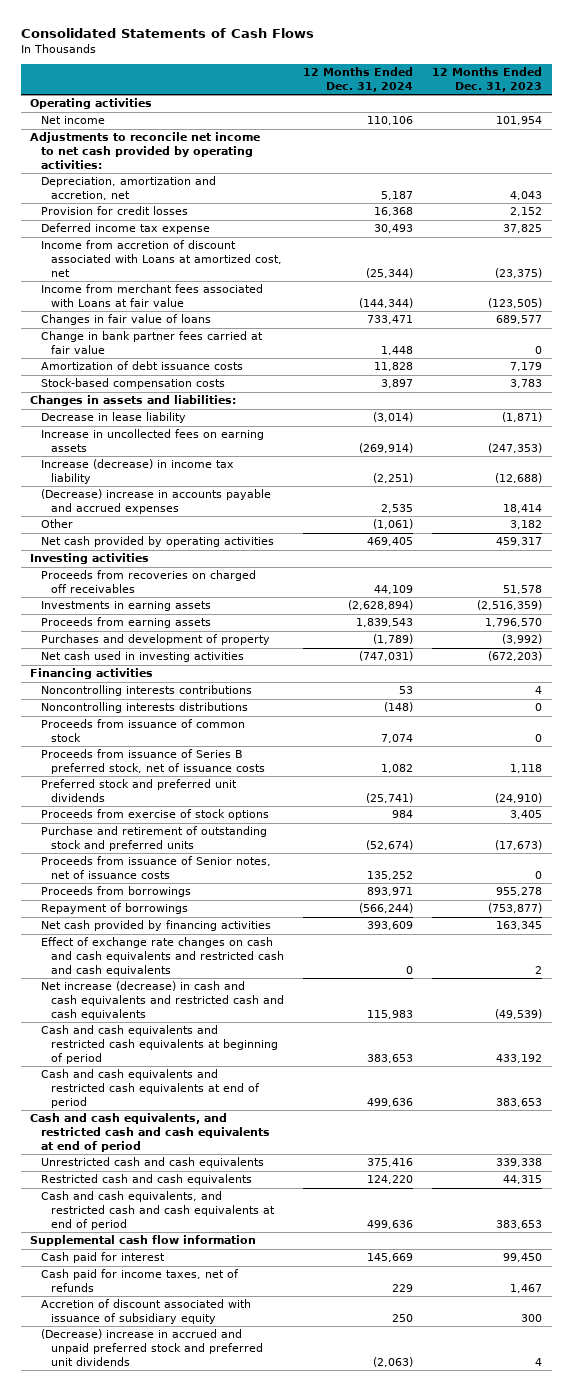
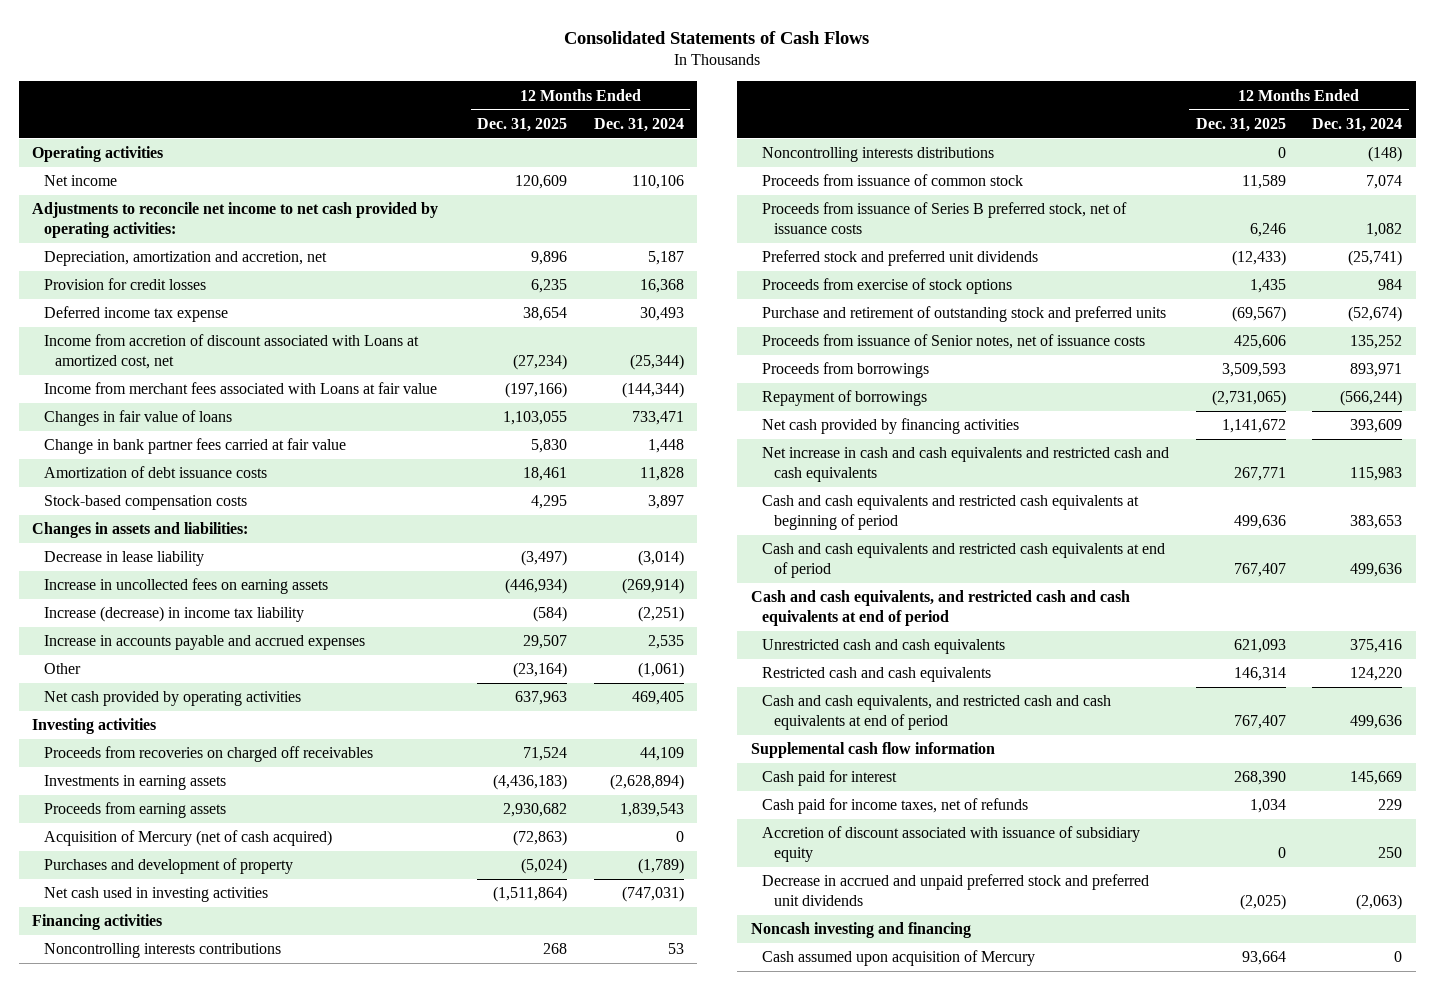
[432,67,543,93] 12 Months Ended Dec. 31, 2023 -> none
none -> [477,117,568,132] Dec. 31, 2025
[40,489,271,515] (Decrease) increase in accounts payable and accrued expenses -> [43,635,365,651] Increase in accounts payable and accrued expenses
none -> [43,830,332,847] Acquisition of Mercury (net of cash acquired)
[40,937,284,976] Effect of exchange rate changes on cash and cash equivalents and restricted cash and cash equivalents -> none
[40,981,284,1020] Net increase (decrease) in cash and cash equivalents and restricted cash and cash equivalents -> [762,447,1170,482] Net increase in cash and cash equivalents and restricted cash and cash equivalents
[40,1329,263,1366] (Decrease) increase in accrued and unpaid preferred stock and preferred unit dividends -> [762,874,1150,906] Decrease in accrued and unpaid preferred stock and preferred unit dividends
none -> [750,922,971,939] Noncash investing and financing
none -> [762,950,1036,967] Cash assumed upon acquisition of Mercury

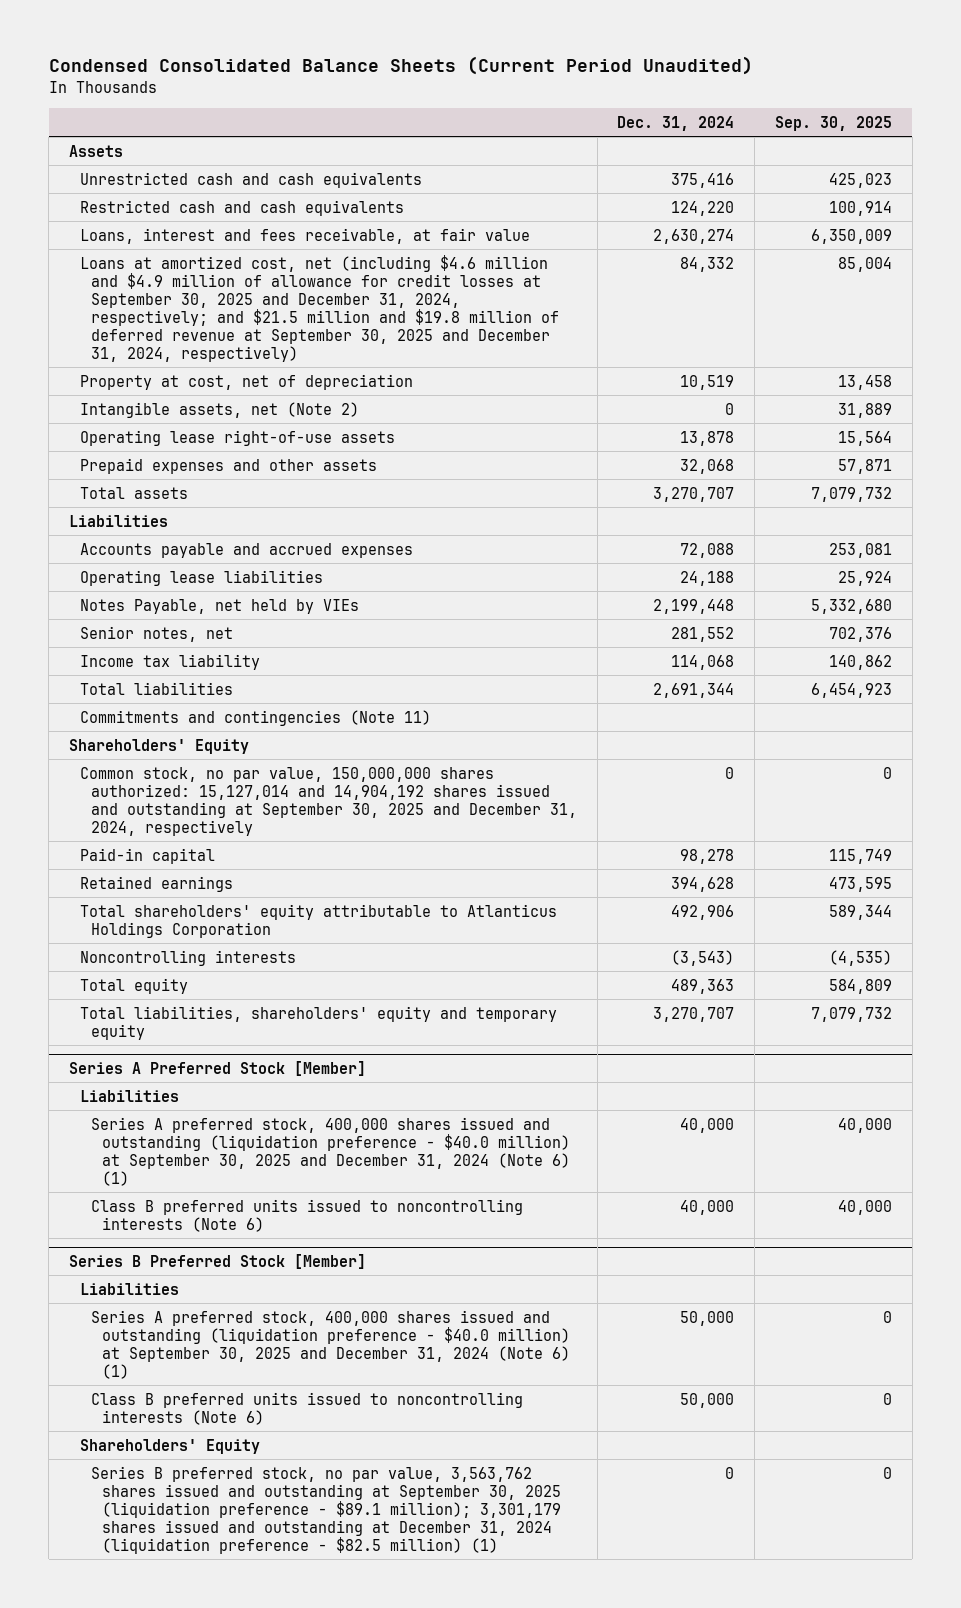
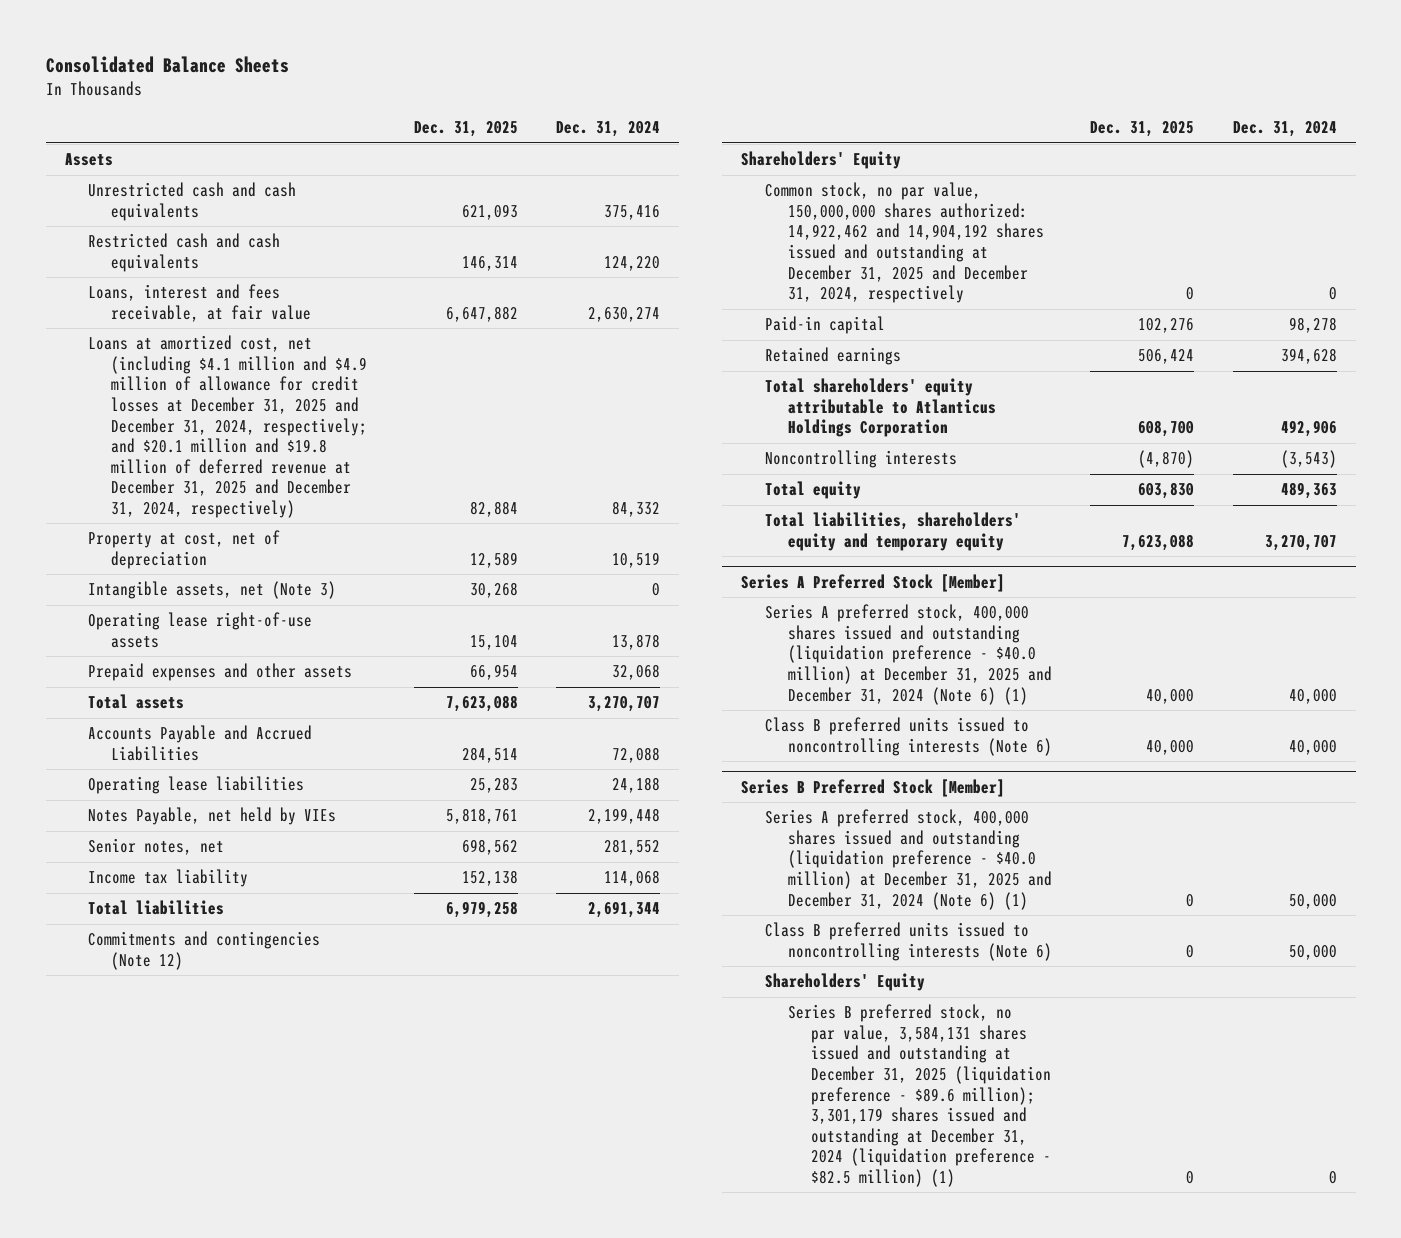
[48,56,753,76] Condensed Consolidated Balance Sheets (Current Period Unaudited) -> [45,55,289,73] Consolidated Balance Sheets
[774,115,892,131] Sep. 30, 2025 -> none
none -> [413,121,518,138] Dec. 31, 2025
[79,254,559,362] Loans at amortized cost, net (including $4.6 million and $4.9 million of allowance for credit losses at September 30, 2025 and December 31, 2024, respectively; and $21.5 million and $19.8 million of deferred revenue at September 30, 2025 and December 31, 2024, respectively) -> [88,335,368,518] Loans at amortized cost, net (including $4.1 million and $4.9 million of allowance for credit losses at December 31, 2025 and December 31, 2024, respectively; and $20.1 million and $19.8 million of deferred revenue at December 31, 2025 and December 31, 2024, respectively)
[79,401,359,418] Intangible assets, net (Note 2) -> [88,581,337,600] Intangible assets, net (Note 3)
[68,514,168,527] Liabilities -> none
[79,542,413,558] Accounts payable and accrued expenses -> [88,725,313,761] Accounts Payable and Accrued Liabilities
[79,709,431,726] Commitments and contingencies (Note 11) -> [88,931,321,970] Commitments and contingencies (Note 12)
[79,766,577,836] Common stock, no par value, 150,000,000 shares authorized: 15,127,014 and 14,904,192 shares issued and outstanding at September 30, 2025 and December 31, 2024, respectively -> [764,182,1044,304] Common stock, no par value, 150,000,000 shares authorized: 14,922,462 and 14,904,192 shares issued and outstanding at December 31, 2025 and December 31, 2024, respectively
[79,1089,179,1102] Liabilities -> none
[90,1116,570,1186] Series A preferred stock, 400,000 shares issued and outstanding (liquidation preference - $40.0 million) at September 30, 2025 and December 31, 2024 (Note 6) (1) -> [764,604,1052,705] Series A preferred stock, 400,000 shares issued and outstanding (liquidation preference - $40.0 million) at December 31, 2025 and December 31, 2024 (Note 6) (1)
[79,1282,179,1295] Liabilities -> none
[90,1309,570,1379] Series A preferred stock, 400,000 shares issued and outstanding (liquidation preference - $40.0 million) at September 30, 2025 and December 31, 2024 (Note 6) (1) -> [764,809,1052,910] Series A preferred stock, 400,000 shares issued and outstanding (liquidation preference - $40.0 million) at December 31, 2025 and December 31, 2024 (Note 6) (1)
[90,1465,561,1554] Series B preferred stock, no par value, 3,563,762 shares issued and outstanding at September 30, 2025 (liquidation preference - $89.1 million); 3,301,179 shares issued and outstanding at December 31, 2024 (liquidation preference - $82.5 million) (1) -> [787,1004,1052,1187] Series B preferred stock, no par value, 3,584,131 shares issued and outstanding at December 31, 2025 (liquidation preference - $89.6 million); 3,301,179 shares issued and outstanding at December 31, 2024 (liquidation preference - $82.5 million) (1)

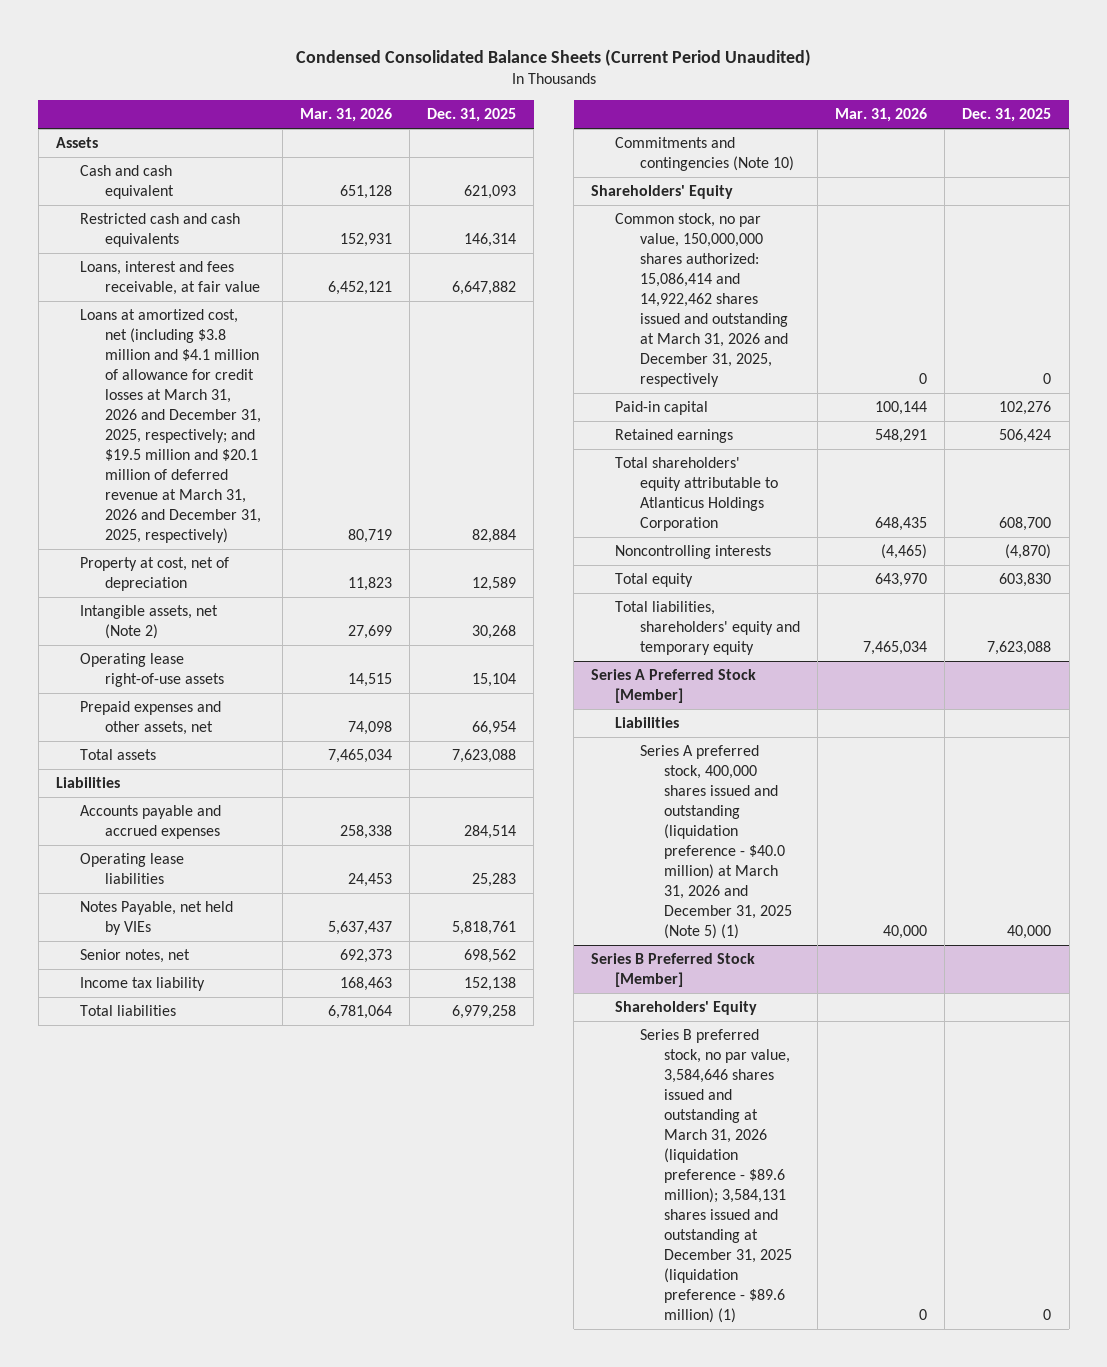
[45,55,289,73] Consolidated Balance Sheets -> [295,48,811,66] Condensed Consolidated Balance Sheets (Current Period Unaudited)
[556,121,661,138] Dec. 31, 2024 -> none
none -> [299,108,392,123] Mar. 31, 2026
[88,182,297,221] Unrestricted cash and cash equivalents -> [80,165,174,200] Cash and cash equivalent
[88,335,368,518] Loans at amortized cost, net (including $4.1 million and $4.9 million of allowance for credit losses at December 31, 2025 and December 31, 2024, respectively; and $20.1 million and $19.8 million of deferred revenue at December 31, 2025 and December 31, 2024, respectively) -> [80,309,261,544] Loans at amortized cost, net (including $3.8 million and $4.1 million of allowance for credit losses at March 31, 2026 and December 31, 2025, respectively; and $19.5 million and $20.1 million of deferred revenue at March 31, 2026 and December 31, 2025, respectively)
[88,581,337,600] Intangible assets, net (Note 3) -> [80,605,219,640] Intangible assets, net (Note 2)
[88,663,353,682] Prepaid expenses and other assets -> [80,701,222,736] Prepaid expenses and other assets, net
none -> [55,777,120,789] Liabilities
[88,725,313,761] Accounts Payable and Accrued Liabilities -> [80,805,222,840] Accounts payable and accrued expenses
[88,931,321,970] Commitments and contingencies (Note 12) -> [615,137,794,172] Commitments and contingencies (Note 10)
[764,182,1044,304] Common stock, no par value, 150,000,000 shares authorized: 14,922,462 and 14,904,192 shares issued and outstanding at December 31, 2025 and December 31, 2024, respectively -> [615,213,788,388] Common stock, no par value, 150,000,000 shares authorized: 15,086,414 and 14,922,462 shares issued and outstanding at March 31, 2026 and December 31, 2025, respectively
[764,717,1052,756] Class B preferred units issued to noncontrolling interests (Note 6) -> none
none -> [615,717,680,729] Liabilities
[764,604,1052,705] Series A preferred stock, 400,000 shares issued and outstanding (liquidation preference - $40.0 million) at December 31, 2025 and December 31, 2024 (Note 6) (1) -> [639,745,793,940] Series A preferred stock, 400,000 shares issued and outstanding (liquidation preference - $40.0 million) at March 31, 2026 and December 31, 2025 (Note 5) (1)
[764,809,1052,910] Series A preferred stock, 400,000 shares issued and outstanding (liquidation preference - $40.0 million) at December 31, 2025 and December 31, 2024 (Note 6) (1) -> none
[764,922,1052,961] Class B preferred units issued to noncontrolling interests (Note 6) -> none
[787,1004,1052,1187] Series B preferred stock, no par value, 3,584,131 shares issued and outstanding at December 31, 2025 (liquidation preference - $89.6 million); 3,301,179 shares issued and outstanding at December 31, 2024 (liquidation preference - $82.5 million) (1) -> [639,1029,793,1324] Series B preferred stock, no par value, 3,584,646 shares issued and outstanding at March 31, 2026 (liquidation preference - $89.6 million); 3,584,131 shares issued and outstanding at December 31, 2025 (liquidation preference - $89.6 million) (1)

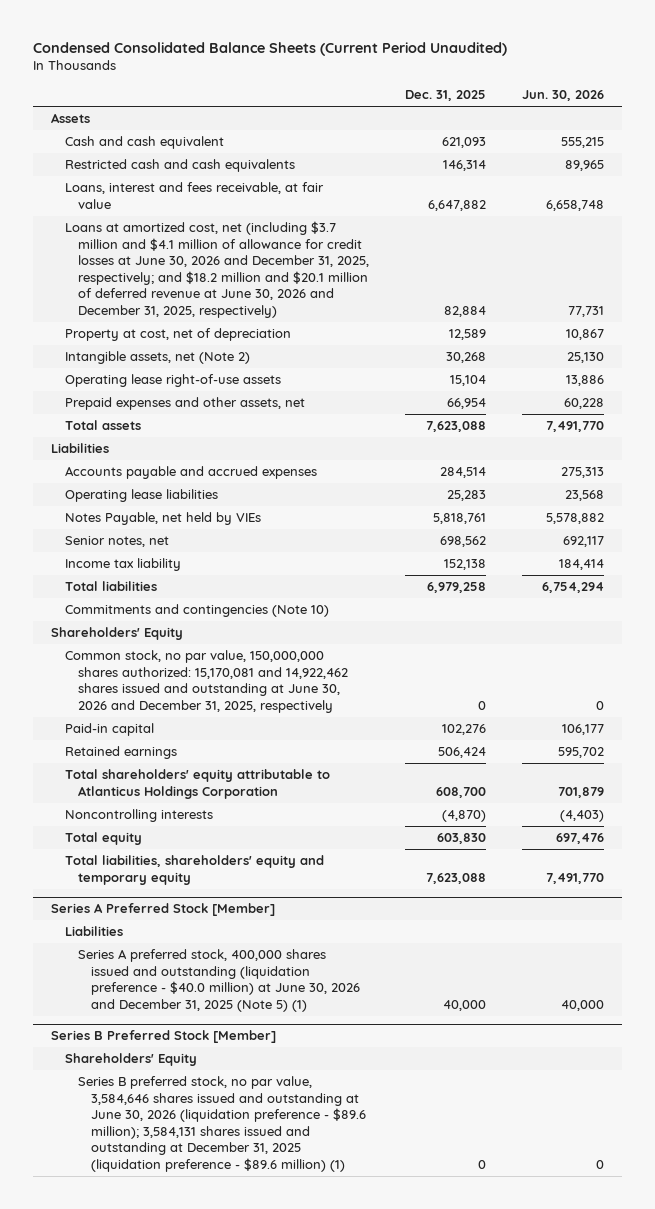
[299,108,392,123] Mar. 31, 2026 -> none
none -> [521,90,604,102] Jun. 30, 2026
[80,309,261,544] Loans at amortized cost, net (including $3.8 million and $4.1 million of allowance for credit losses at March 31, 2026 and December 31, 2025, respectively; and $19.5 million and $20.1 million of deferred revenue at March 31, 2026 and December 31, 2025, respectively) -> [64,221,369,319] Loans at amortized cost, net (including $3.7 million and $4.1 million of allowance for credit losses at June 30, 2026 and December 31, 2025, respectively; and $18.2 million and $20.1 million of deferred revenue at June 30, 2026 and December 31, 2025, respectively)
[615,213,788,388] Common stock, no par value, 150,000,000 shares authorized: 15,086,414 and 14,922,462 shares issued and outstanding at March 31, 2026 and December 31, 2025, respectively -> [64,650,348,713] Common stock, no par value, 150,000,000 shares authorized: 15,170,081 and 14,922,462 shares issued and outstanding at June 30, 2026 and December 31, 2025, respectively
[639,745,793,940] Series A preferred stock, 400,000 shares issued and outstanding (liquidation preference - $40.0 million) at March 31, 2026 and December 31, 2025 (Note 5) (1) -> [77,949,361,1012] Series A preferred stock, 400,000 shares issued and outstanding (liquidation preference - $40.0 million) at June 30, 2026 and December 31, 2025 (Note 5) (1)
[639,1029,793,1324] Series B preferred stock, no par value, 3,584,646 shares issued and outstanding at March 31, 2026 (liquidation preference - $89.6 million); 3,584,131 shares issued and outstanding at December 31, 2025 (liquidation preference - $89.6 million) (1) -> [77,1076,367,1173] Series B preferred stock, no par value, 3,584,646 shares issued and outstanding at June 30, 2026 (liquidation preference - $89.6 million); 3,584,131 shares issued and outstanding at December 31, 2025 (liquidation preference - $89.6 million) (1)

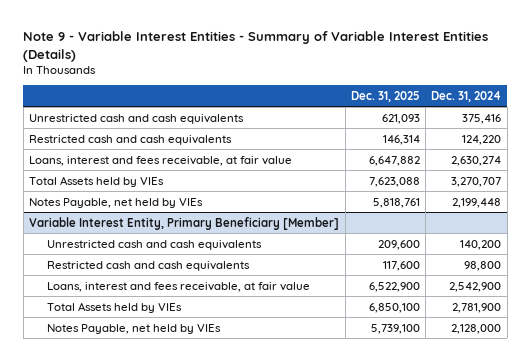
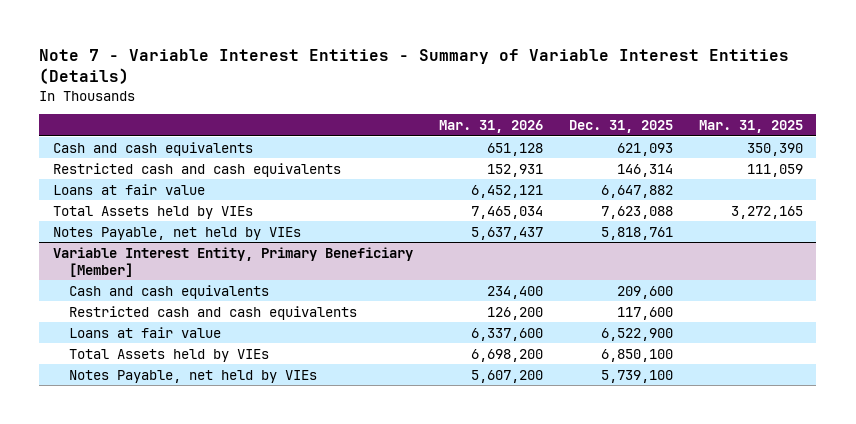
[23,30,489,62] Note 9 - Variable Interest Entities - Summary of Variable Interest Entities (Details) -> [39,48,790,85] Note 7 - Variable Interest Entities - Summary of Variable Interest Entities (Details)
[431,90,502,102] Dec. 31, 2024 -> none
none -> [438,120,543,134] Mar. 31, 2026
none -> [699,120,804,134] Mar. 31, 2025
[29,113,245,124] Unrestricted cash and cash equivalents -> [52,141,253,156] Cash and cash equivalents
[29,155,293,166] Loans, interest and fees receivable, at fair value -> [52,183,205,195] Loans at fair value
[47,239,263,250] Unrestricted cash and cash equivalents -> [68,284,269,299] Cash and cash equivalents
[47,281,311,292] Loans, interest and fees receivable, at fair value -> [68,326,221,338] Loans at fair value

